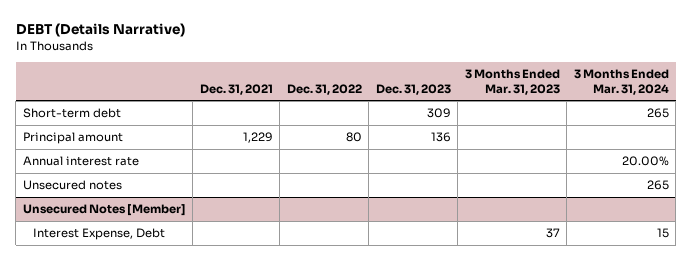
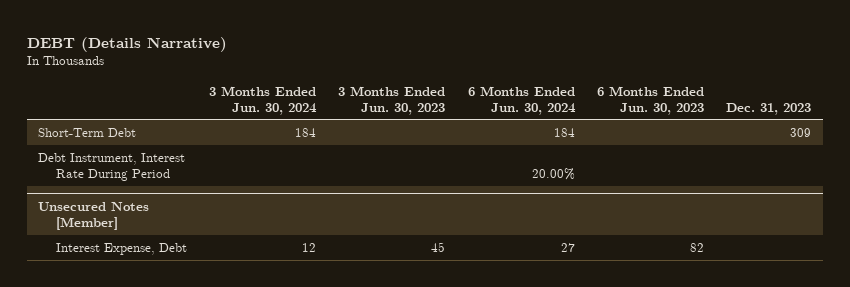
[199,83,273,95] Dec. 31, 2021 -> none
[286,83,362,95] Dec. 31, 2022 -> none
[464,68,560,95] 3 Months Ended Mar. 31, 2023 -> none
[573,68,669,95] 3 Months Ended Mar. 31, 2024 -> none
none -> [208,85,317,115] 3 Months Ended Jun. 30, 2024
none -> [338,85,446,115] 3 Months Ended Jun. 30, 2023
none -> [467,85,576,115] 6 Months Ended Jun. 30, 2024
none -> [597,85,705,115] 6 Months Ended Jun. 30, 2023
[22,132,123,145] Principal amount -> none
[22,180,122,191] Unsecured notes -> none
[22,108,121,119] Short-term debt -> [38,127,137,137] Short-Term Debt
[22,156,139,167] Annual interest rate -> [38,152,186,181] Debt Instrument, Interest Rate During Period

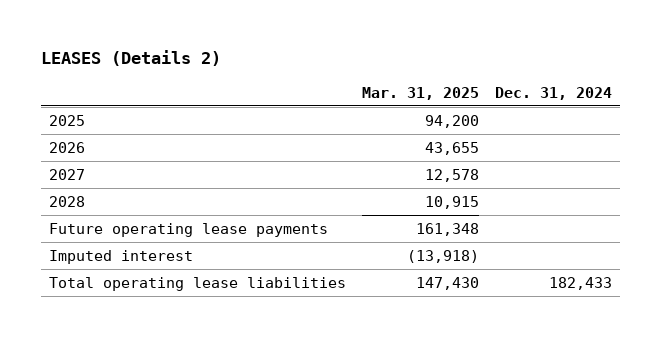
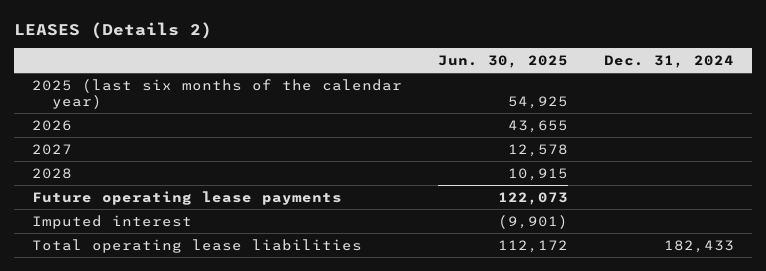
[362,86,480,100] Mar. 31, 2025 -> none
none -> [438,54,569,68] Jun. 30, 2025
[49,114,86,126] 2025 -> [32,78,403,109] 2025 (last six months of the calendar year)

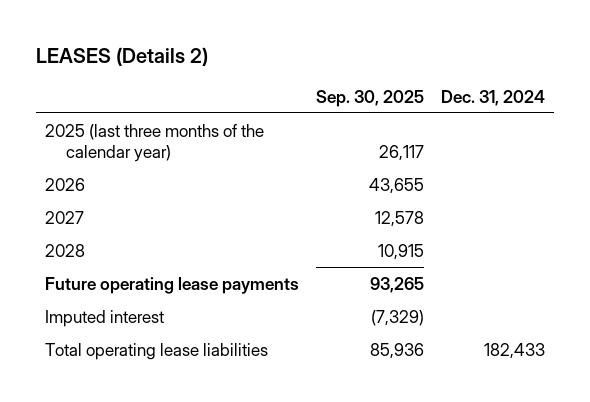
[438,54,569,68] Jun. 30, 2025 -> none
none -> [315,89,424,107] Sep. 30, 2025
[32,78,403,109] 2025 (last six months of the calendar year) -> [44,123,264,162] 2025 (last three months of the calendar year)

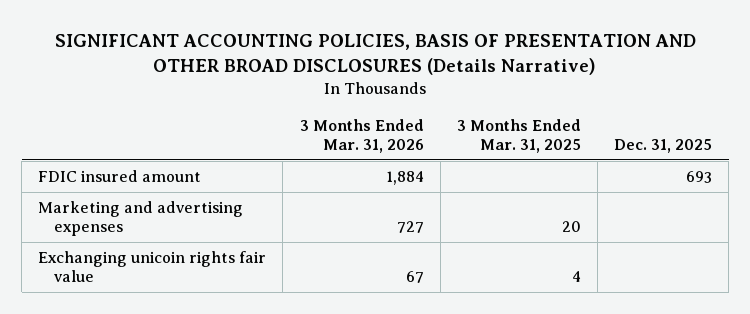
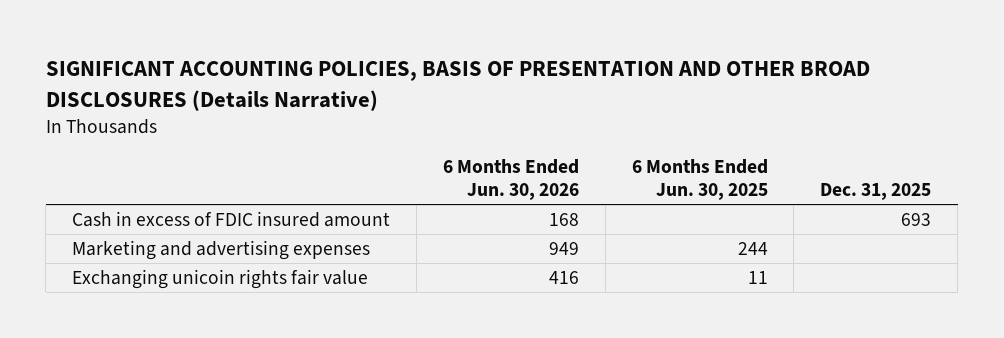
[299,119,424,153] 3 Months Ended Mar. 31, 2026 -> none
[456,119,581,153] 3 Months Ended Mar. 31, 2025 -> none
none -> [442,159,579,201] 6 Months Ended Jun. 30, 2026
none -> [631,159,768,201] 6 Months Ended Jun. 30, 2025
[38,170,202,183] FDIC insured amount -> [72,210,391,227] Cash in excess of FDIC insured amount

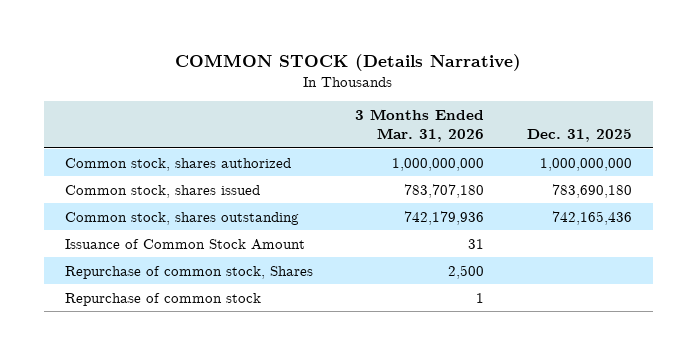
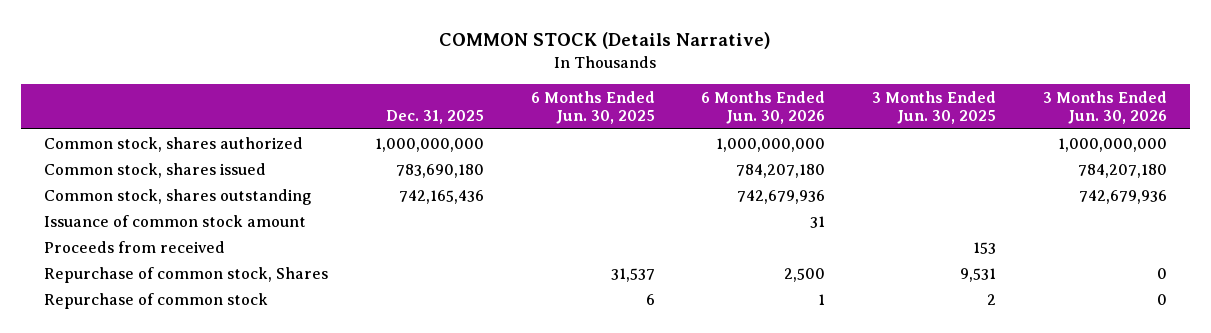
[355,109,485,142] 3 Months Ended Mar. 31, 2026 -> none
none -> [530,90,655,125] 6 Months Ended Jun. 30, 2025
none -> [701,90,826,125] 6 Months Ended Jun. 30, 2026
none -> [872,90,997,125] 3 Months Ended Jun. 30, 2025
none -> [1042,90,1167,125] 3 Months Ended Jun. 30, 2026
[64,238,305,250] Issuance of Common Stock Amount -> [44,214,307,227] Issuance of common stock amount
none -> [44,240,226,253] Proceeds from received

